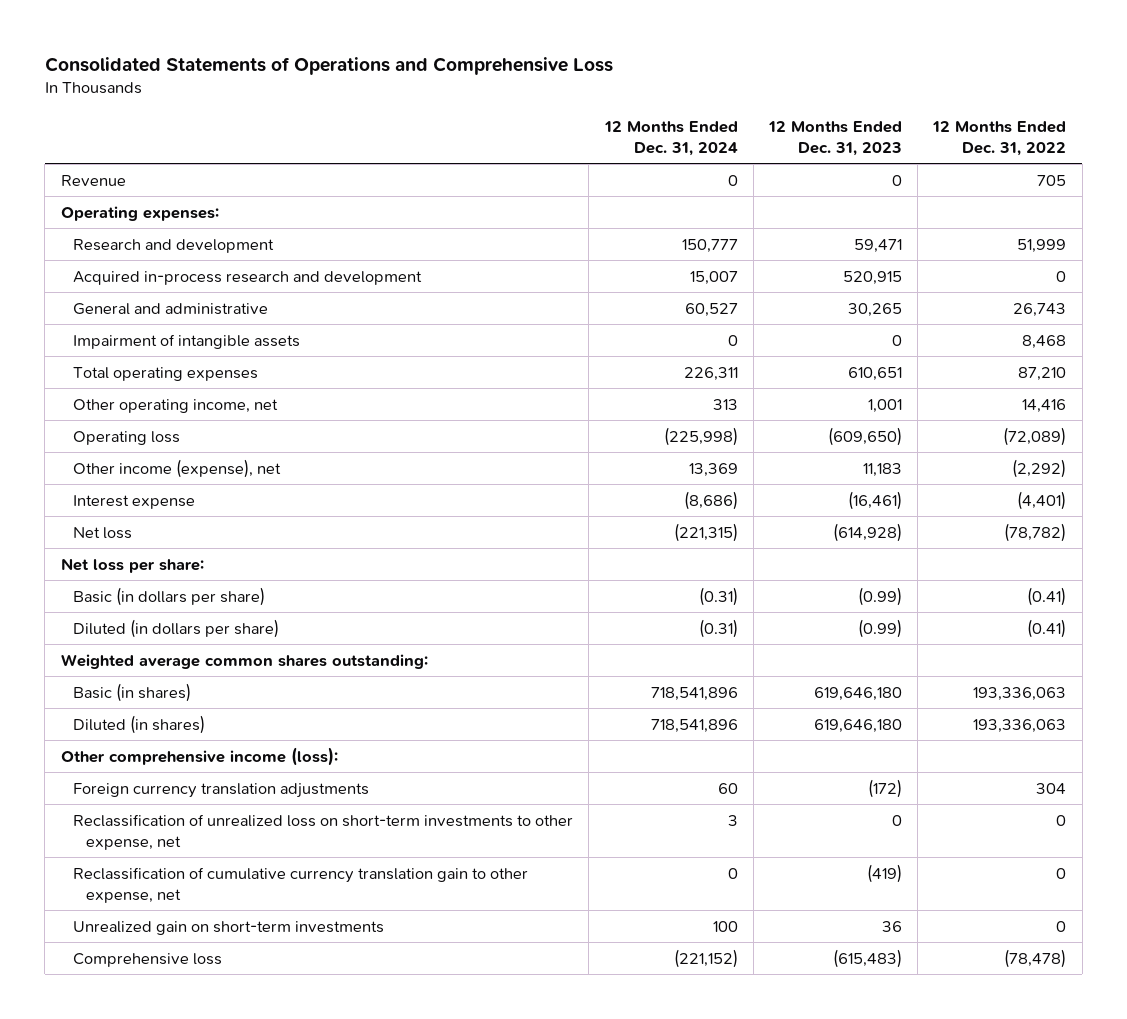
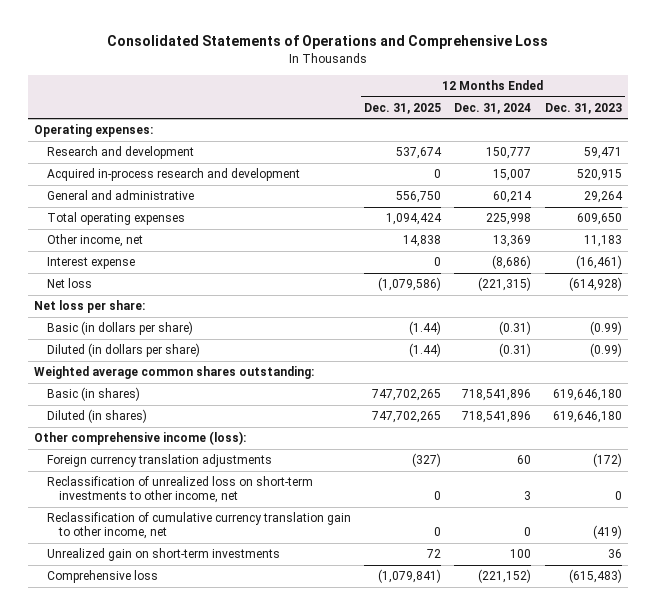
[932,120,1067,156] 12 Months Ended Dec. 31, 2022 -> none
none -> [363,102,441,114] Dec. 31, 2025
[60,174,126,186] Revenue -> none
[73,333,301,349] Impairment of intangible assets -> none
[73,398,279,413] Other operating income, net -> none
[73,430,181,445] Operating loss -> none
[684,302,738,317] 60,527 -> [493,191,533,204] 60,214
[848,302,903,317] 30,265 -> [583,191,623,204] 29,264
[683,366,738,381] 226,311 -> [486,213,532,226] 225,998
[848,366,903,381] 610,651 -> [576,213,622,226] 609,650
[73,458,282,478] Other income (expense), net -> [46,234,143,248] Other income, net
[73,813,574,850] Reclassification of unrealized loss on short-term investments to other expense, net -> [46,476,313,504] Reclassification of unrealized loss on short-term investments to other income, net
[73,866,529,903] Reclassification of cumulative currency translation gain to other expense, net -> [46,512,351,540] Reclassification of cumulative currency translation gain to other income, net

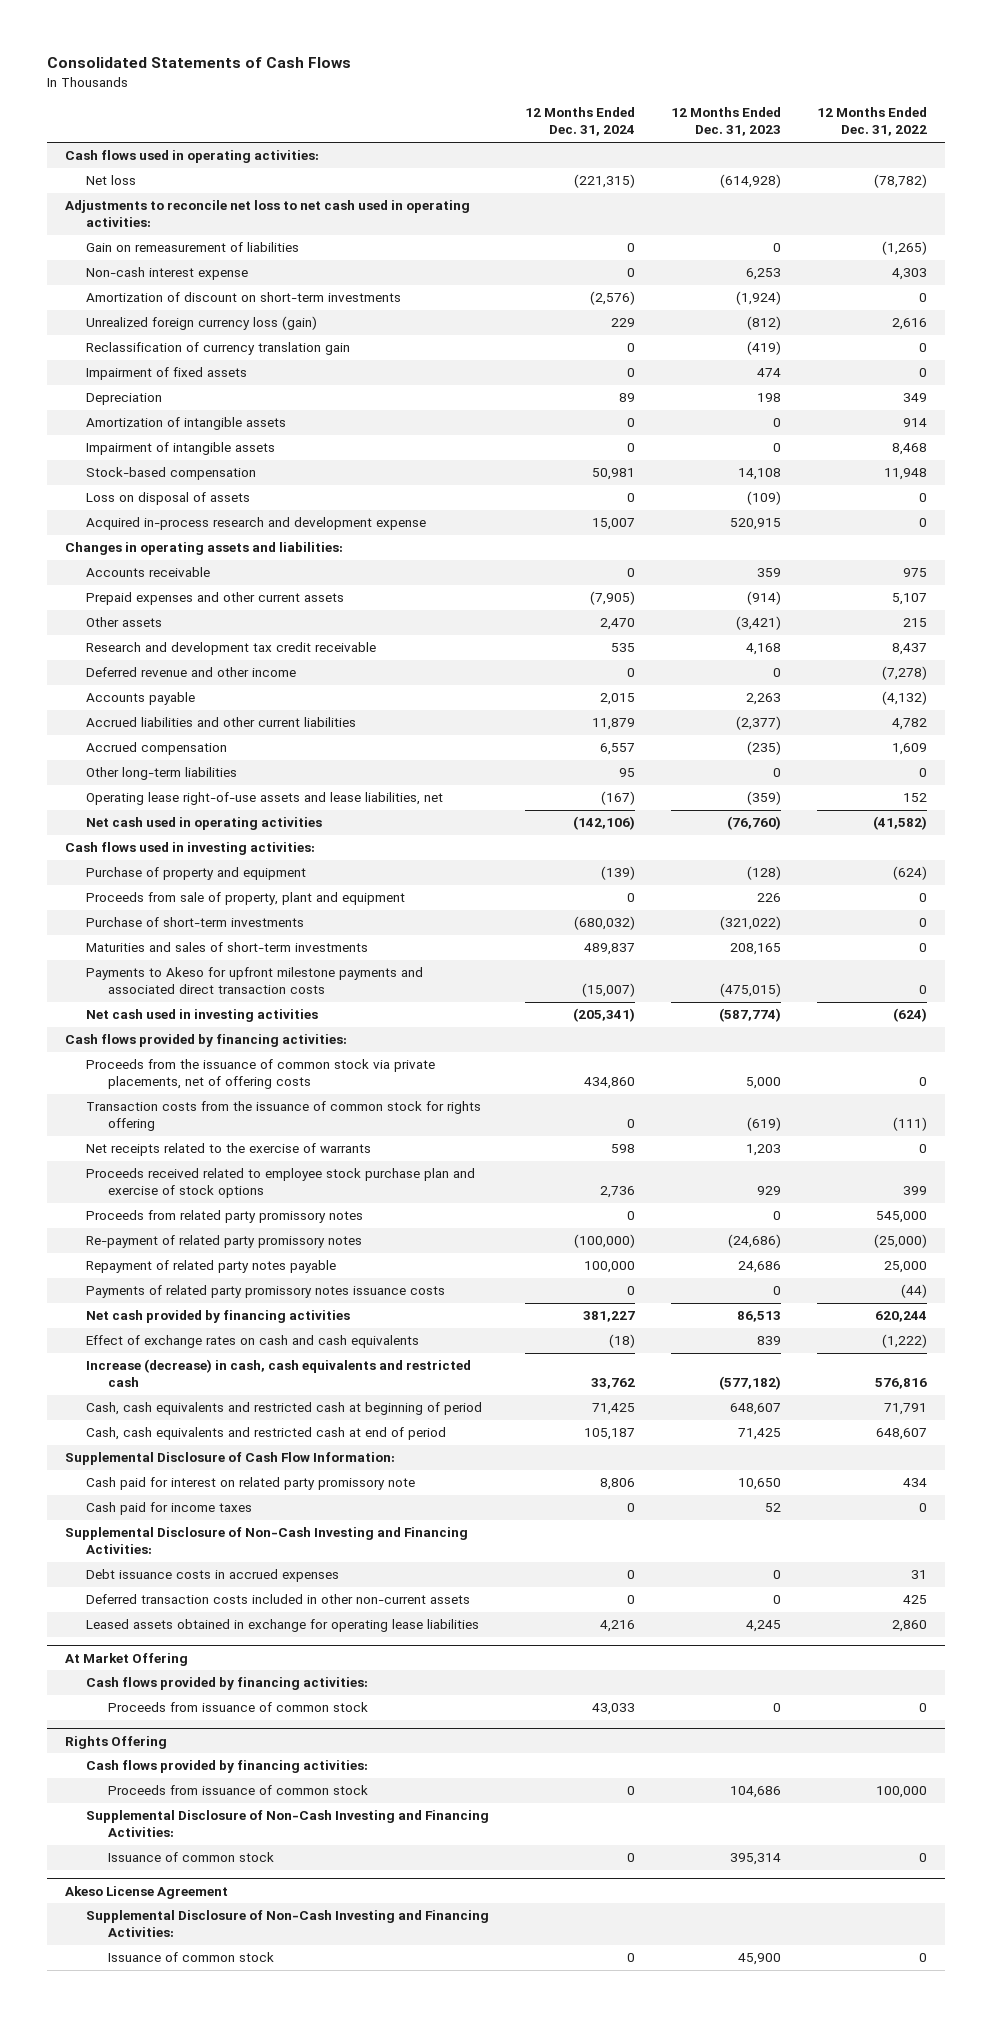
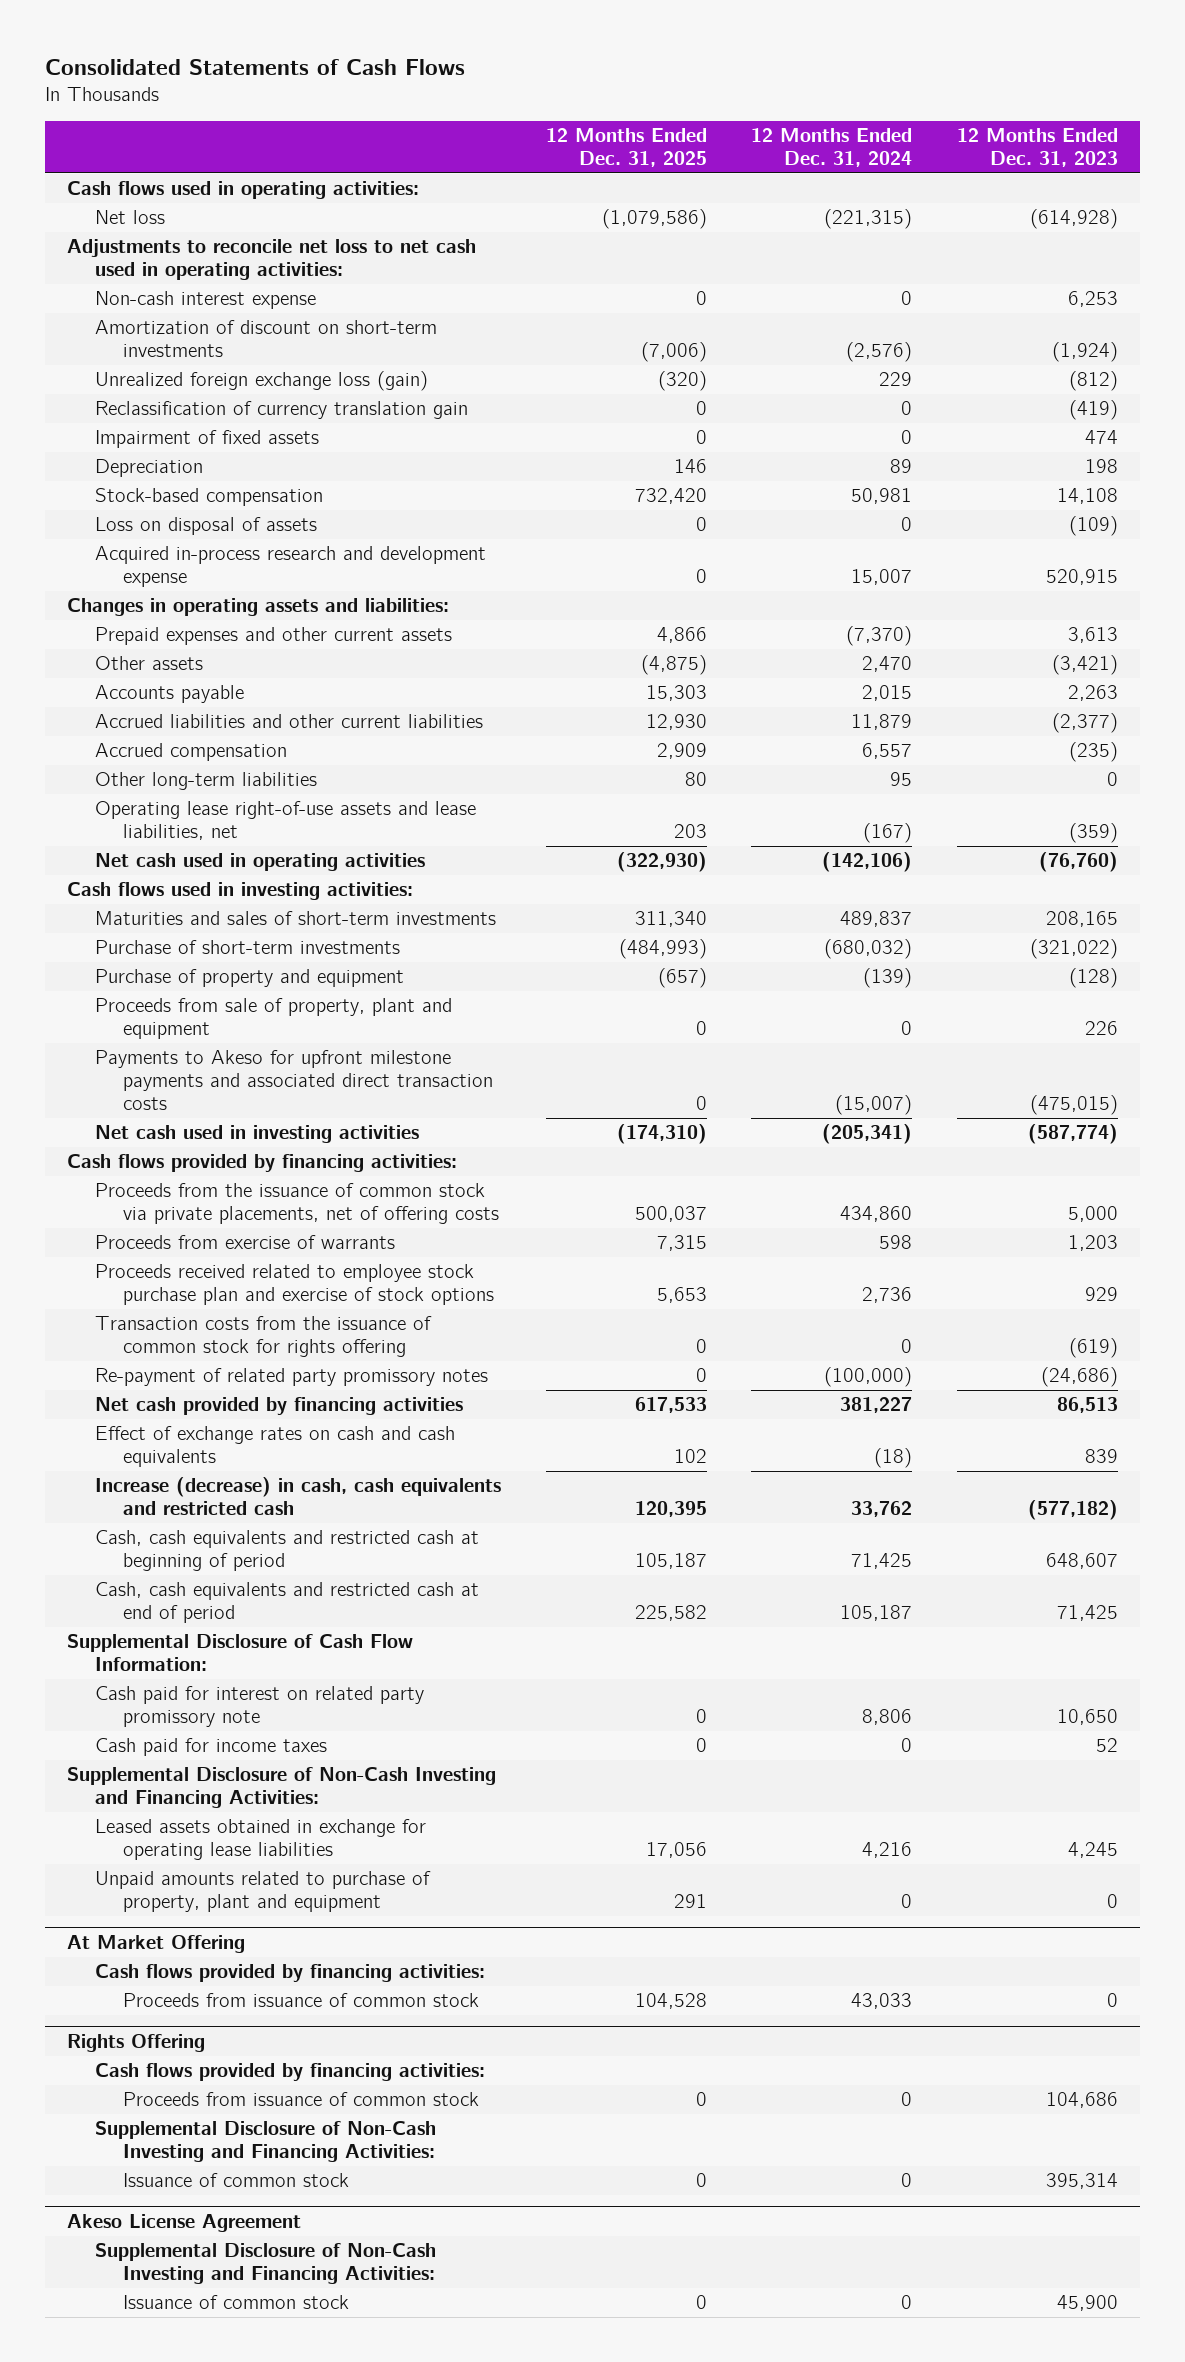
[817,107,928,137] 12 Months Ended Dec. 31, 2022 -> none
none -> [545,128,707,167] 12 Months Ended Dec. 31, 2025
[86,242,300,253] Gain on remeasurement of liabilities -> none
[86,316,318,331] Unrealized foreign currency loss (gain) -> [95,371,429,392] Unrealized foreign exchange loss (gain)
[86,417,287,431] Amortization of intangible assets -> none
[86,442,276,456] Impairment of intangible assets -> none
[86,567,211,578] Accounts receivable -> none
[590,591,636,606] (7,905) -> [846,626,913,647] (7,370)
[747,591,782,606] (914) -> [1068,627,1119,644] 3,613
[86,642,377,656] Research and development tax credit receivable -> none
[86,667,297,678] Deferred revenue and other income -> none
[86,942,369,953] Maturities and sales of short-term investments -> [95,911,497,926] Maturities and sales of short-term investments
[86,917,305,928] Purchase of short-term investments -> [95,940,401,955] Purchase of short-term investments
[86,1143,372,1157] Net receipts related to the exercise of warrants -> [95,1235,396,1250] Proceeds from exercise of warrants
[86,1210,364,1224] Proceeds from related party promissory notes -> none
[86,1101,482,1132] Transaction costs from the issuance of common stock for rights offering -> [95,1316,433,1358] Transaction costs from the issuance of common stock for rights offering
[86,1260,337,1274] Repayment of related party notes payable -> none
[86,1285,446,1299] Payments of related party promissory notes issuance costs -> none
[86,1569,340,1583] Debt issuance costs in accrued expenses -> none
[86,1594,471,1605] Deferred transaction costs included in other non-current assets -> none
none -> [95,1871,432,1913] Unpaid amounts related to purchase of property, plant and equipment

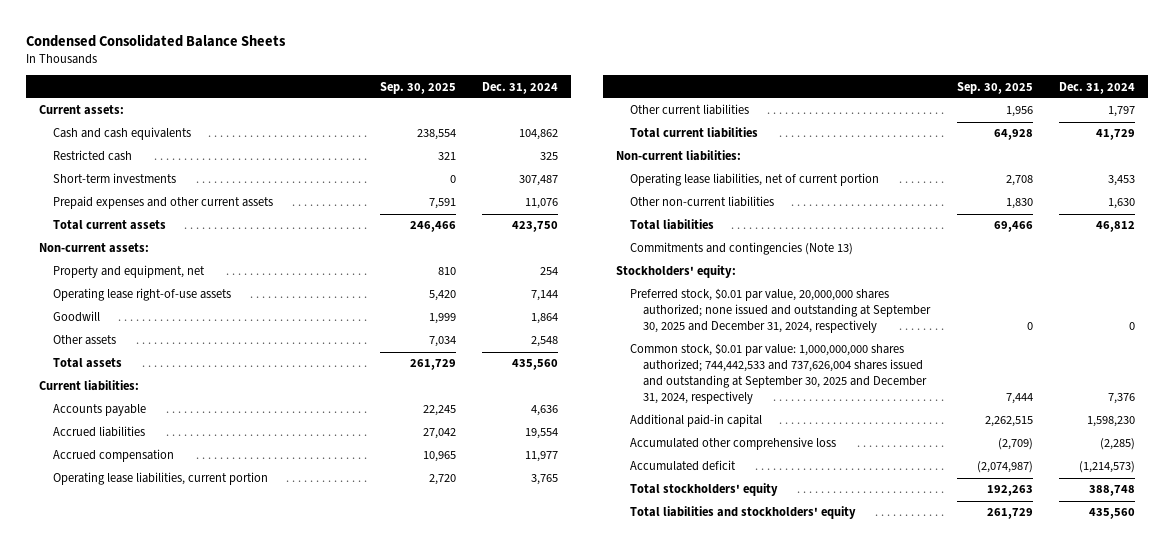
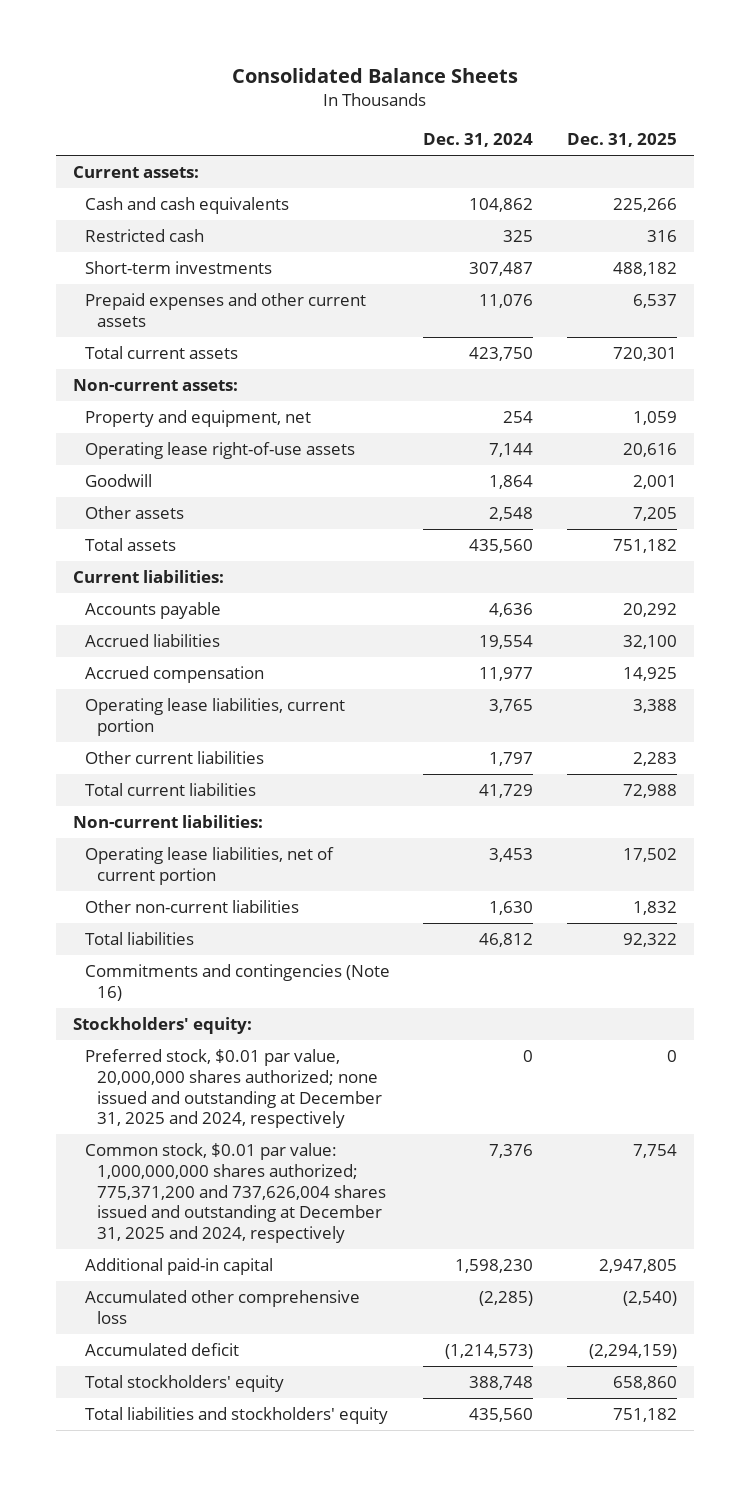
[26,33,287,47] Condensed Consolidated Balance Sheets -> [231,67,518,83] Consolidated Balance Sheets
[379,81,456,94] Sep. 30, 2025 -> none
none -> [567,133,678,148] Dec. 31, 2025
[629,242,853,256] Commitments and contingencies (Note 13) -> [84,964,390,1001] Commitments and contingencies (Note 16)
[629,288,932,334] Preferred stock, $0.01 par value, 20,000,000 shares authorized; none issued and outstanding at September 30, 2025 and December 31, 2024, respectively -> [84,1049,382,1129] Preferred stock, $0.01 par value, 20,000,000 shares authorized; none issued and outstanding at December 31, 2025 and 2024, respectively
[629,343,928,405] Common stock, $0.01 par value: 1,000,000,000 shares authorized; 744,442,533 and 737,626,004 shares issued and outstanding at September 30, 2025 and December 31, 2024, respectively -> [84,1143,386,1243] Common stock, $0.01 par value: 1,000,000,000 shares authorized; 775,371,200 and 737,626,004 shares issued and outstanding at December 31, 2025 and 2024, respectively

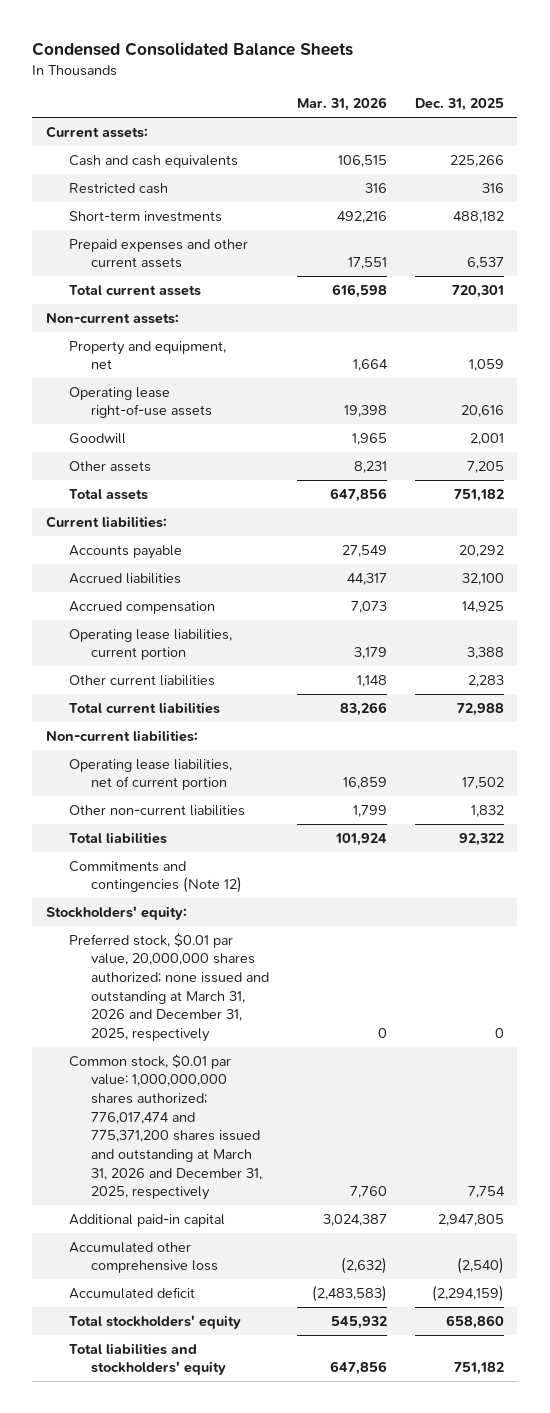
[231,67,518,83] Consolidated Balance Sheets -> [32,42,354,57] Condensed Consolidated Balance Sheets
[423,133,534,148] Dec. 31, 2024 -> none
none -> [296,97,387,112] Mar. 31, 2026
[84,964,390,1001] Commitments and contingencies (Note 16) -> [68,860,243,894] Commitments and contingencies (Note 12)
[84,1049,382,1129] Preferred stock, $0.01 par value, 20,000,000 shares authorized; none issued and outstanding at December 31, 2025 and 2024, respectively -> [68,932,270,1042] Preferred stock, $0.01 par value, 20,000,000 shares authorized; none issued and outstanding at March 31, 2026 and December 31, 2025, respectively
[84,1143,386,1243] Common stock, $0.01 par value: 1,000,000,000 shares authorized; 775,371,200 and 737,626,004 shares issued and outstanding at December 31, 2025 and 2024, respectively -> [68,1053,263,1201] Common stock, $0.01 par value: 1,000,000,000 shares authorized; 776,017,474 and 775,371,200 shares issued and outstanding at March 31, 2026 and December 31, 2025, respectively

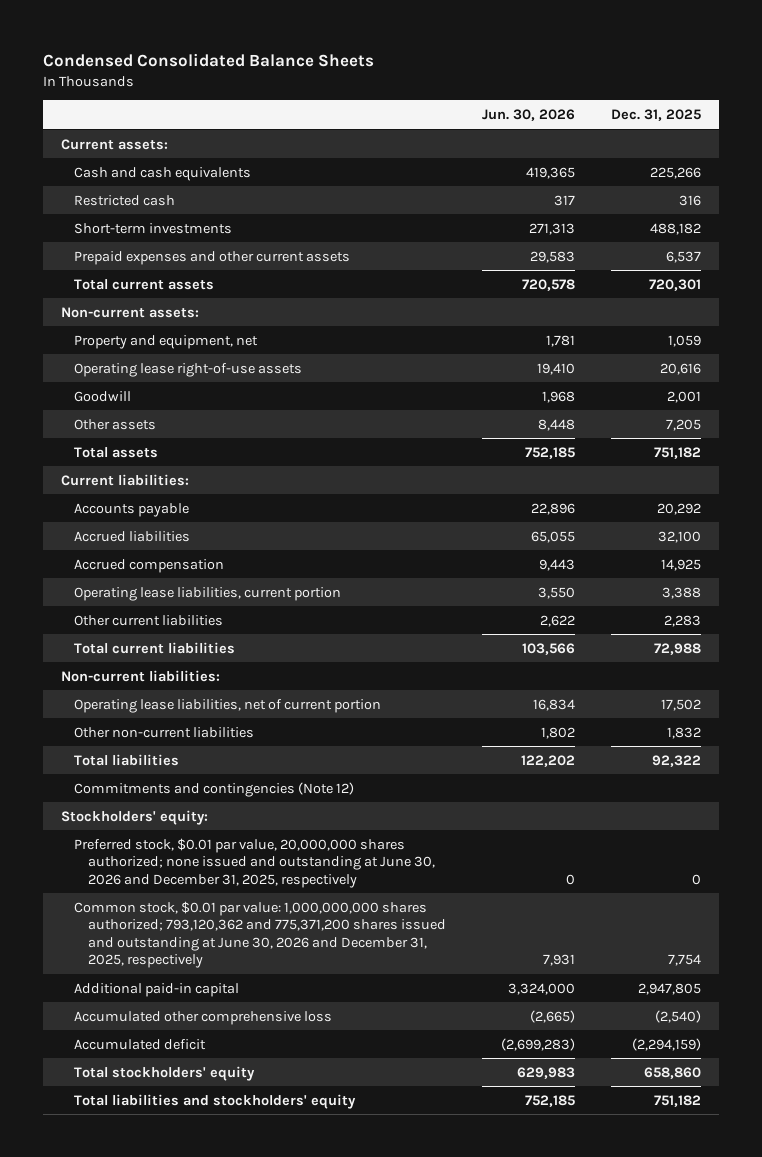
[296,97,387,112] Mar. 31, 2026 -> none
none -> [481,109,575,122] Jun. 30, 2026
[68,932,270,1042] Preferred stock, $0.01 par value, 20,000,000 shares authorized; none issued and outstanding at March 31, 2026 and December 31, 2025, respectively -> [74,837,435,888] Preferred stock, $0.01 par value, 20,000,000 shares authorized; none issued and outstanding at June 30, 2026 and December 31, 2025, respectively
[68,1053,263,1201] Common stock, $0.01 par value: 1,000,000,000 shares authorized; 776,017,474 and 775,371,200 shares issued and outstanding at March 31, 2026 and December 31, 2025, respectively -> [74,900,446,969] Common stock, $0.01 par value: 1,000,000,000 shares authorized; 793,120,362 and 775,371,200 shares issued and outstanding at June 30, 2026 and December 31, 2025, respectively

